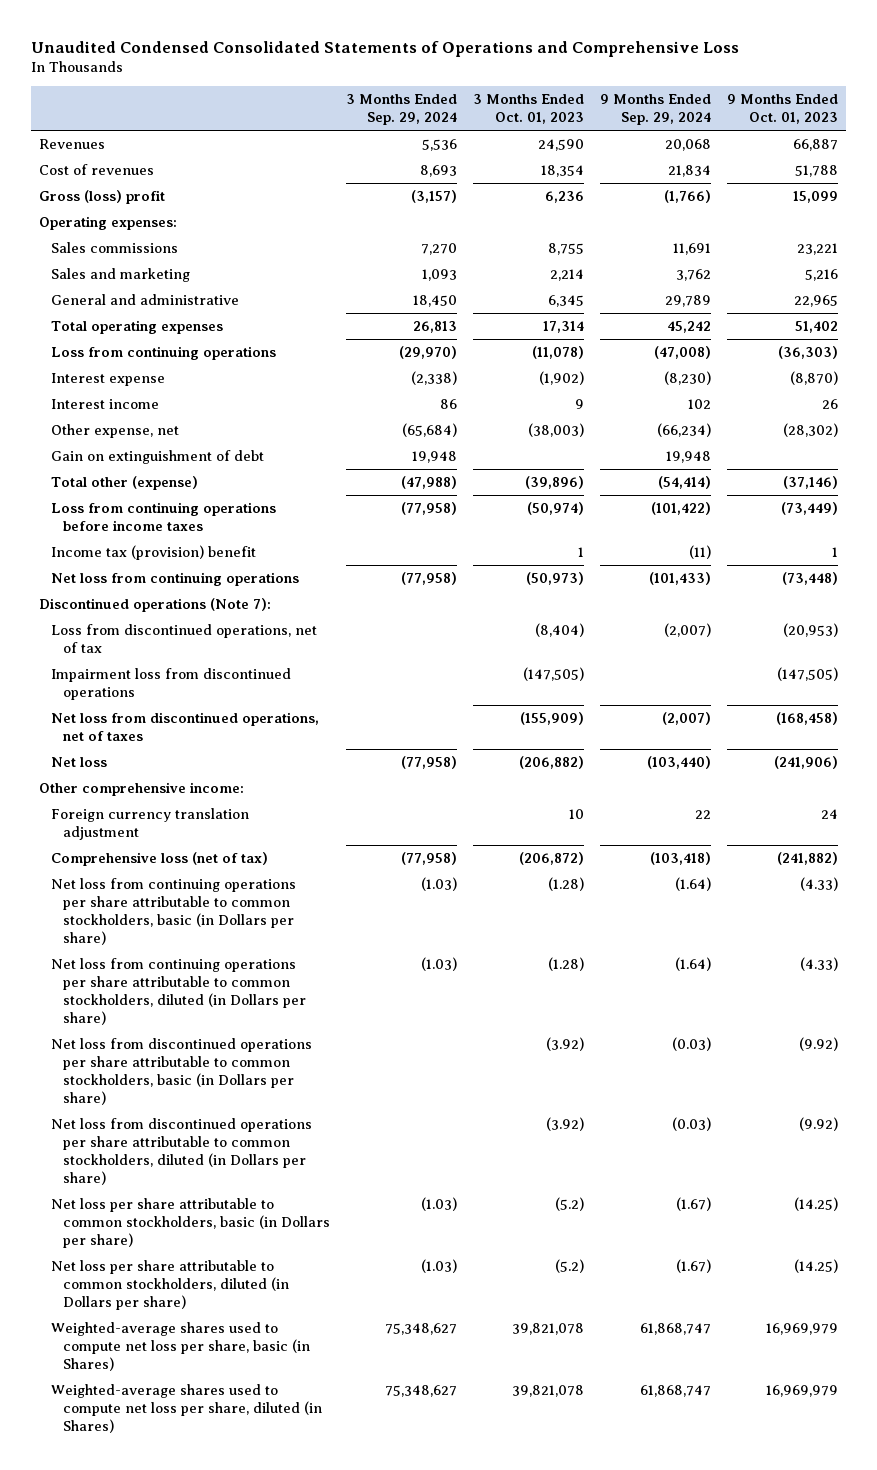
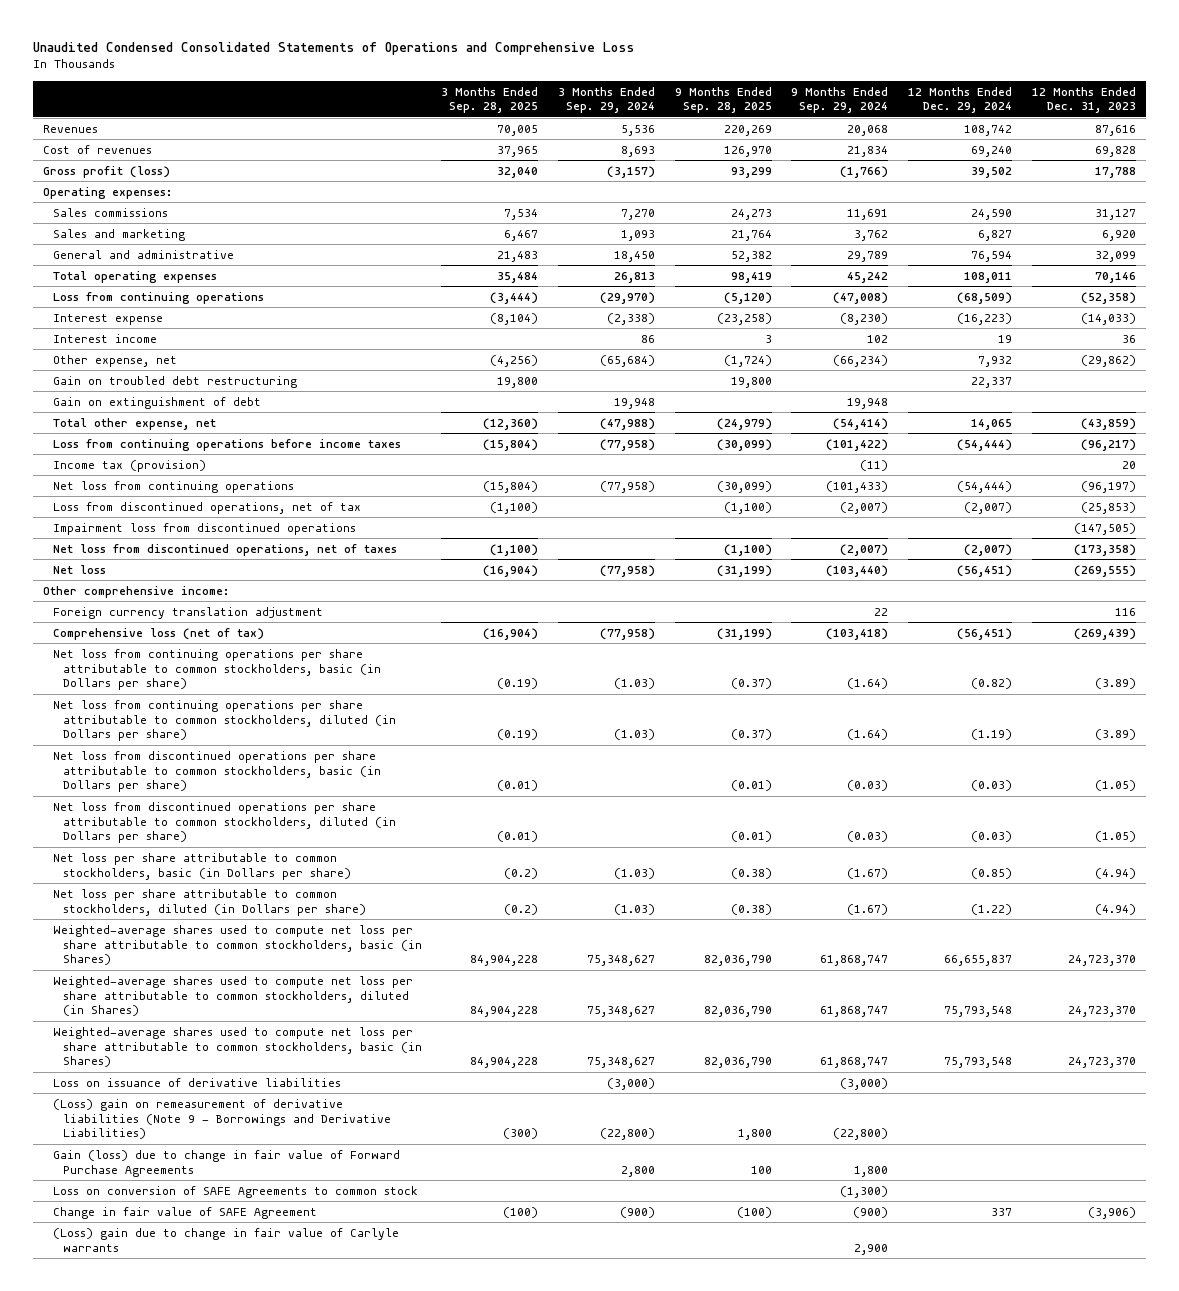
[473,94,585,125] 3 Months Ended Oct. 01, 2023 -> none
[727,94,839,125] 9 Months Ended Oct. 01, 2023 -> none
none -> [441,86,539,114] 3 Months Ended Sep. 28, 2025
none -> [674,86,772,114] 9 Months Ended Sep. 28, 2025
none -> [908,86,1013,114] 12 Months Ended Dec. 29, 2024
none -> [1031,86,1136,114] 12 Months Ended Dec. 31, 2023
[38,189,165,204] Gross (loss) profit -> [43,165,171,178] Gross profit (loss)
none -> [52,375,297,388] Gain on troubled debt restructuring
[50,475,198,490] Total other (expense) -> [52,417,216,430] Total other expense, net
[50,544,256,560] Income tax (provision) benefit -> [52,459,206,472] Income tax (provision)
[38,597,271,612] Discontinued operations (Note 7): -> none
[50,1321,311,1372] Weighted-average shares used to compute net loss per share, basic (in Shares) -> [52,924,422,966] Weighted-average shares used to compute net loss per share attributable to common stockholders, basic (in Shares)
[50,1383,323,1434] Weighted-average shares used to compute net loss per share, diluted (in Shares) -> [52,975,413,1017] Weighted-average shares used to compute net loss per share attributable to common stockholders, diluted (in Shares)
none -> [52,1026,422,1068] Weighted-average shares used to compute net loss per share attributable to common stockholders, basic (in Shares)
none -> [52,1077,341,1087] Loss on issuance of derivative liabilities
none -> [52,1098,391,1140] (Loss) gain on remeasurement of derivative liabilities (Note 9 - Borrowings and Derivative Liabilities)
none -> [52,1149,400,1177] Gain (loss) due to change in fair value of Forward Purchase Agreements
none -> [52,1185,418,1198] Loss on conversion of SAFE Agreements to common stock
none -> [52,1206,317,1219] Change in fair value of SAFE Agreement
none -> [52,1227,399,1252] (Loss) gain due to change in fair value of Carlyle warrants

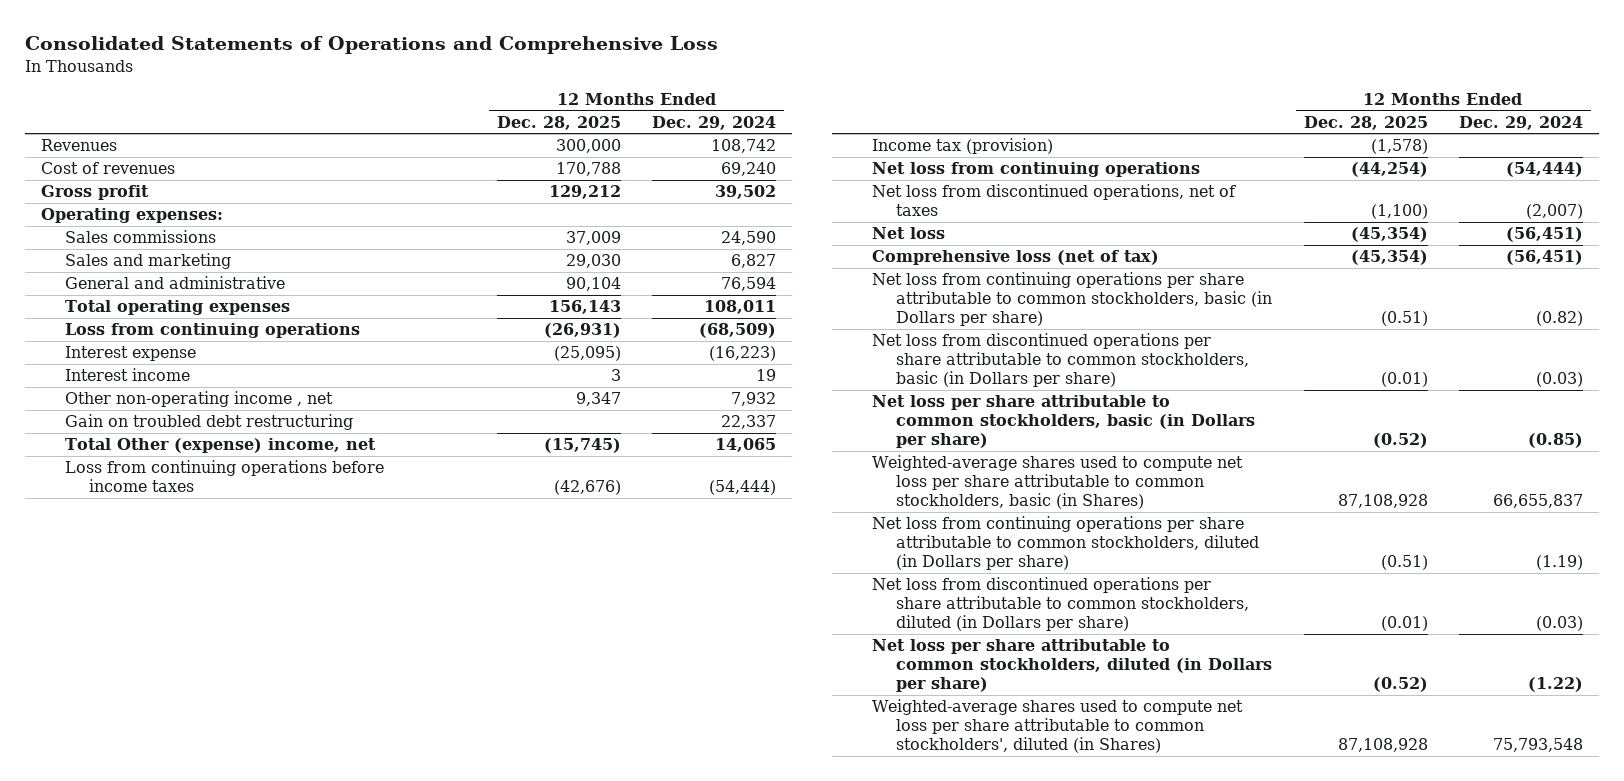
[33,42,635,56] Unaudited Condensed Consolidated Statements of Operations and Comprehensive Loss -> [25,35,719,54] Consolidated Statements of Operations and Comprehensive Loss
[441,86,539,114] 3 Months Ended Sep. 28, 2025 -> none
[557,86,655,114] 3 Months Ended Sep. 29, 2024 -> none
[674,86,772,114] 9 Months Ended Sep. 28, 2025 -> none
[791,86,889,114] 9 Months Ended Sep. 29, 2024 -> none
[1031,86,1136,114] 12 Months Ended Dec. 31, 2023 -> none
none -> [496,115,621,130] Dec. 28, 2025
[43,165,171,178] Gross profit (loss) -> [40,185,149,201] Gross profit
[52,354,177,367] Other expense, net -> [65,391,334,408] Other non-operating income , net
[52,396,261,409] Gain on extinguishment of debt -> none
[52,417,216,430] Total other expense, net -> [65,438,377,454] Total Other (expense) income, net
[52,501,361,514] Loss from discontinued operations, net of tax -> none
[52,522,356,535] Impairment loss from discontinued operations -> none
[43,585,230,598] Other comprehensive income: -> none
[52,606,323,619] Foreign currency translation adjustment -> none
[52,1026,422,1068] Weighted-average shares used to compute net loss per share attributable to common stockholders, basic (in Shares) -> none
[52,1077,341,1087] Loss on issuance of derivative liabilities -> none
[52,1098,391,1140] (Loss) gain on remeasurement of derivative liabilities (Note 9 - Borrowings and Derivative Liabilities) -> none
[52,1149,400,1177] Gain (loss) due to change in fair value of Forward Purchase Agreements -> none
[52,1185,418,1198] Loss on conversion of SAFE Agreements to common stock -> none
[52,1206,317,1219] Change in fair value of SAFE Agreement -> none
[52,1227,399,1252] (Loss) gain due to change in fair value of Carlyle warrants -> none
[52,699,396,742] Net loss from continuing operations per share attributable to common stockholders, diluted (in Dollars per share) -> [872,516,1260,571] Net loss from continuing operations per share attributable to common stockholders, diluted (in Dollars per share)
[52,801,396,844] Net loss from discontinued operations per share attributable to common stockholders, diluted (in Dollars per share) -> [872,577,1250,632] Net loss from discontinued operations per share attributable to common stockholders, diluted (in Dollars per share)
[52,888,366,916] Net loss per share attributable to common stockholders, diluted (in Dollars per share) -> [872,639,1273,693] Net loss per share attributable to common stockholders, diluted (in Dollars per share)
[52,975,413,1017] Weighted-average shares used to compute net loss per share attributable to common stockholders, diluted (in Shares) -> [872,699,1244,754] Weighted-average shares used to compute net loss per share attributable to common stockholders', diluted (in Shares)

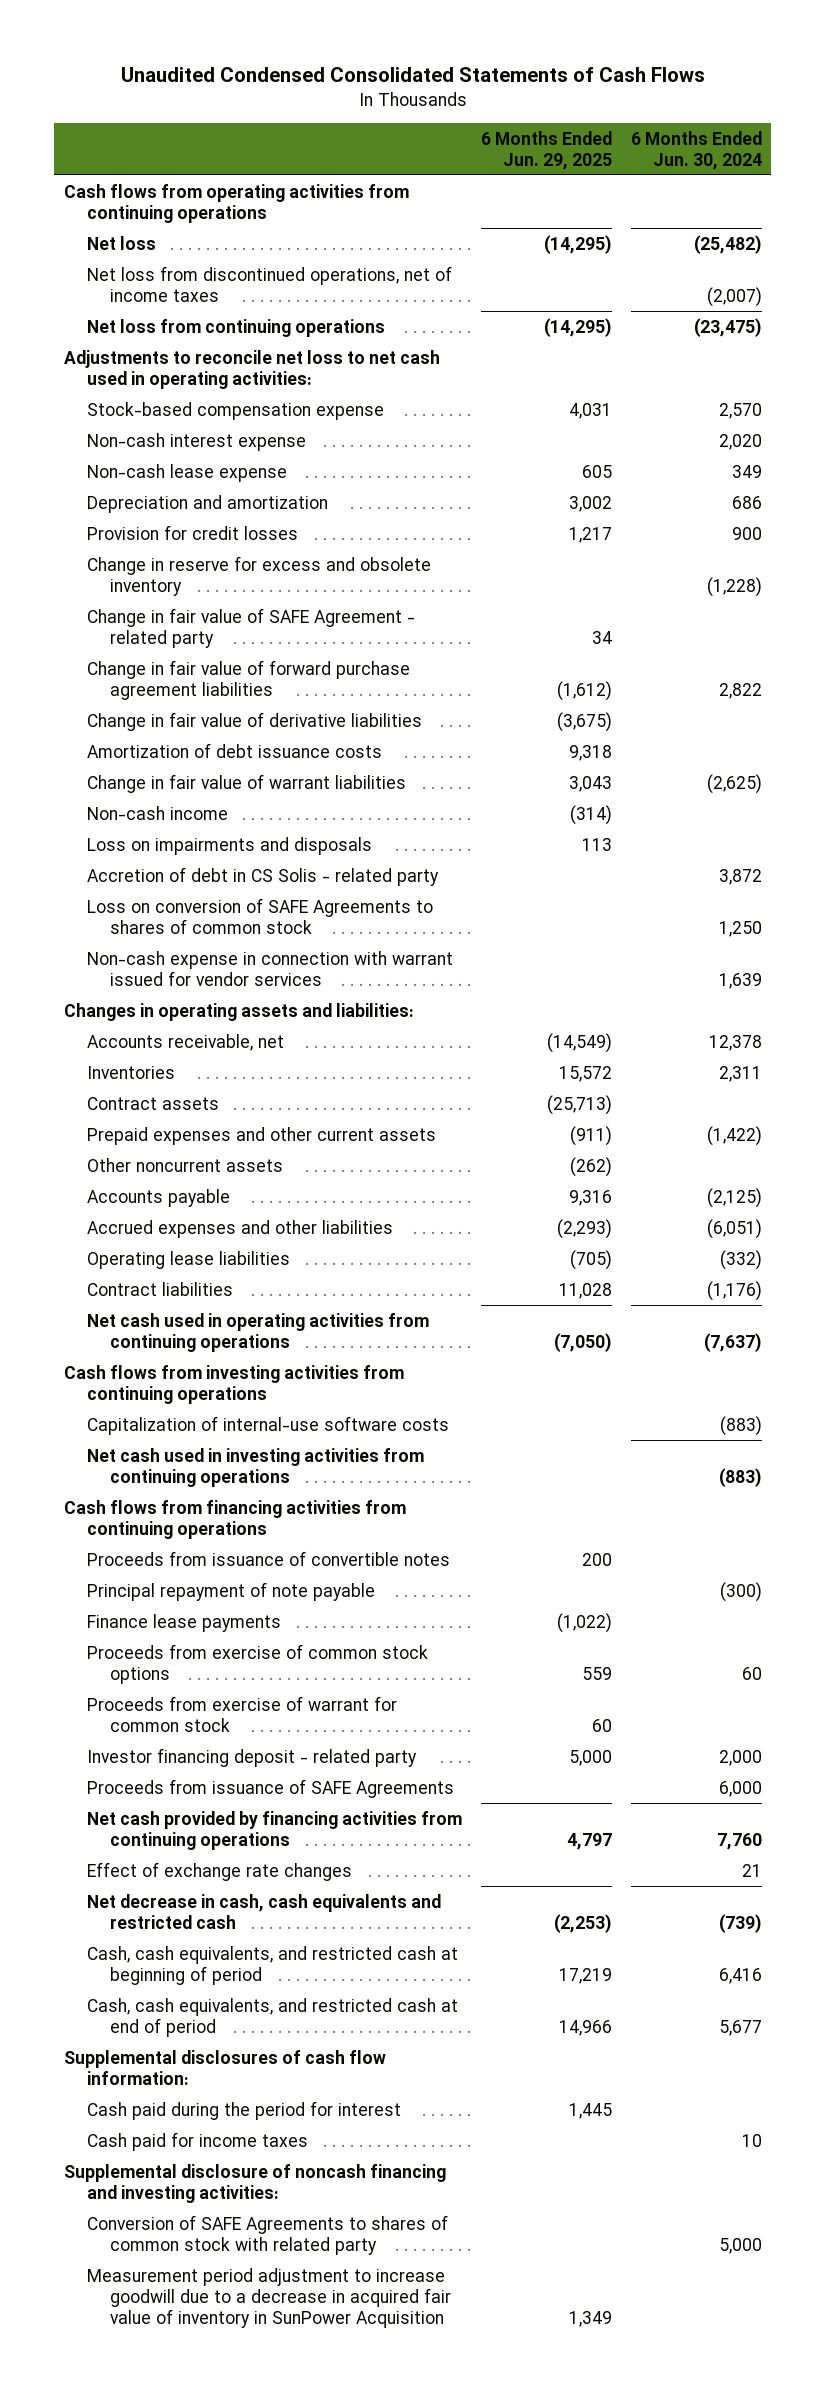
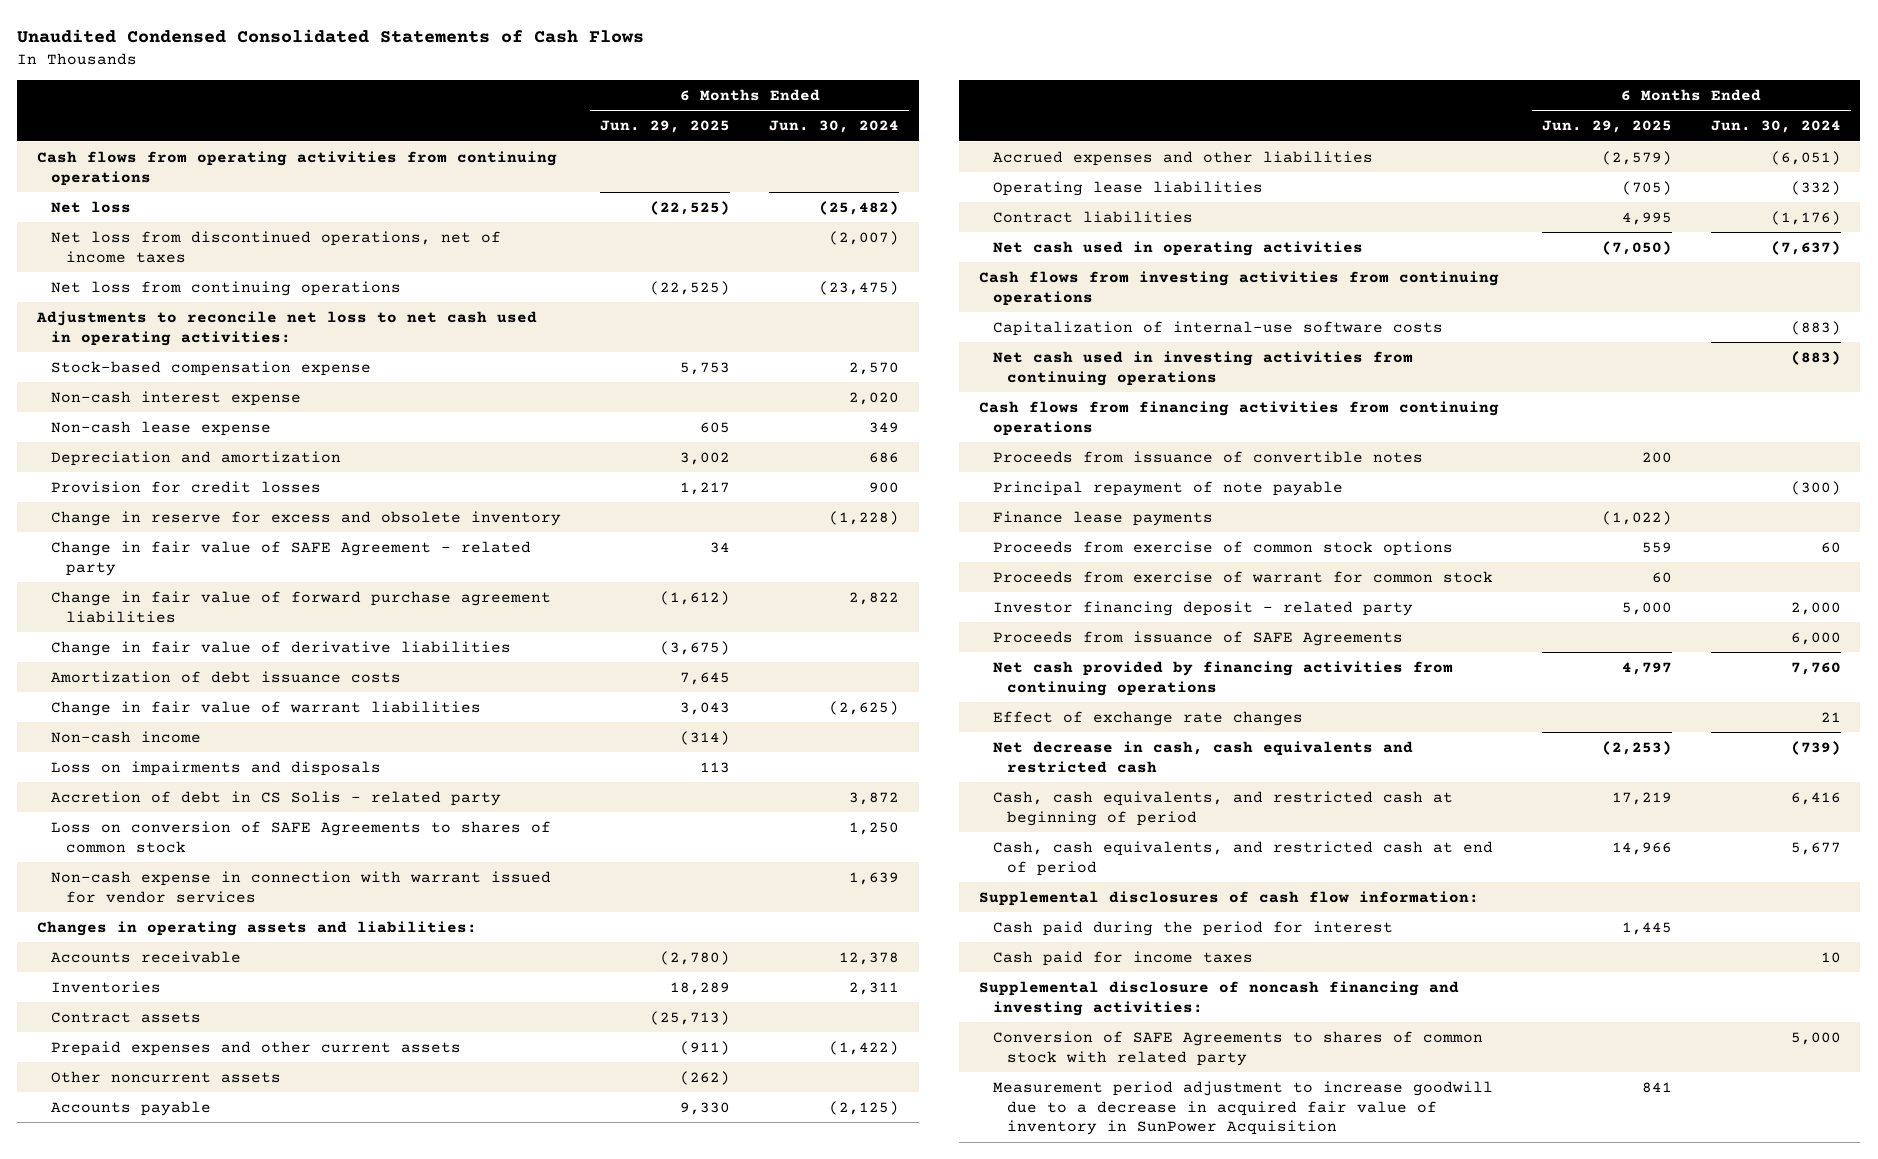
[543,234,612,254] (14,295) -> [650,200,731,215] (22,525)
[543,317,612,337] (14,295) -> [650,280,731,295] (22,525)
[568,402,612,419] 4,031 -> [680,361,731,375] 5,753
[568,744,612,761] 9,318 -> [680,671,731,685] 7,645
[86,1033,284,1051] Accounts receivable, net -> [51,950,242,963] Accounts receivable
[546,1032,612,1053] (14,549) -> [660,950,731,965] (2,780)
[558,1065,612,1082] 15,572 -> [670,981,731,995] 18,289
[568,1189,612,1206] 9,316 -> [680,1101,731,1115] 9,330
[556,1218,612,1239] (2,293) -> [1601,150,1672,165] (2,579)
[558,1282,612,1299] 11,028 -> [1621,211,1672,225] 4,995
[86,1312,429,1352] Net cash used in operating activities from continuing operations -> [992,240,1363,256] Net cash used in operating activities
[568,2310,612,2327] 1,349 -> [1641,1081,1672,1093] 841

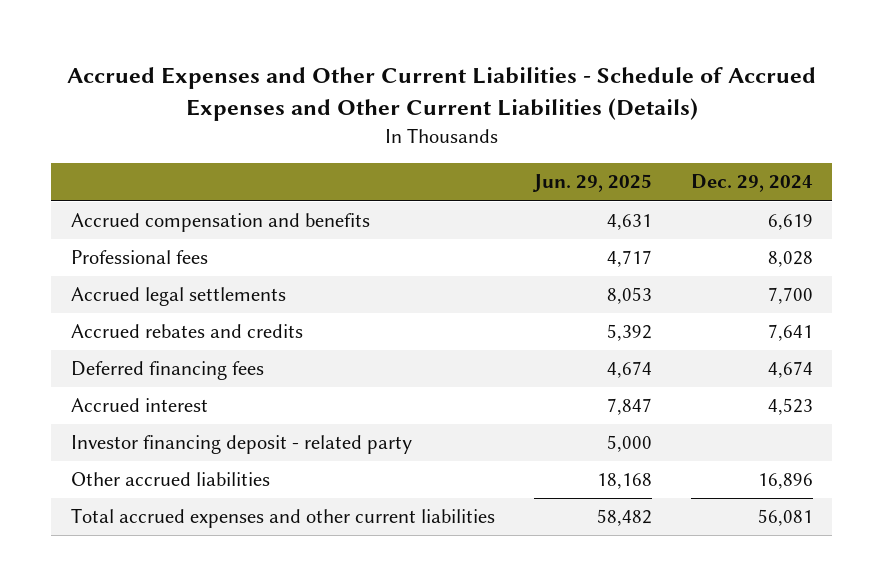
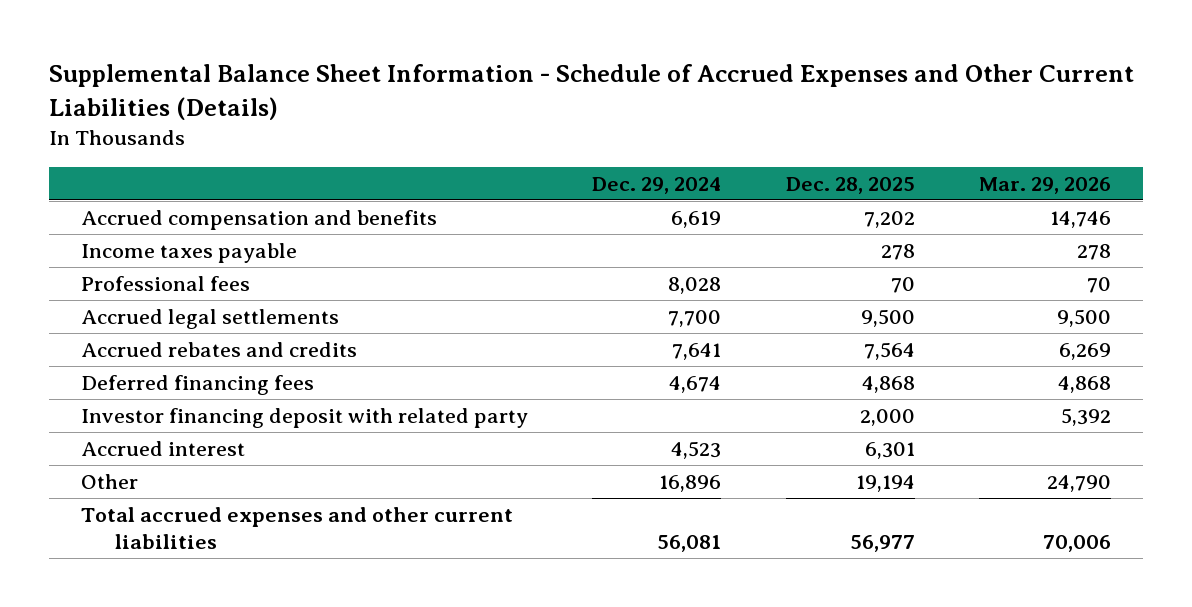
[66,67,816,121] Accrued Expenses and Other Current Liabilities - Schedule of Accrued Expenses and Other Current Liabilities (Details) -> [48,64,1134,120] Supplemental Balance Sheet Information - Schedule of Accrued Expenses and Other Current Liabilities (Details)
[531,174,652,193] Jun. 29, 2025 -> none
none -> [785,176,915,194] Dec. 28, 2025
none -> [978,176,1111,194] Mar. 29, 2026
none -> [81,243,298,264] Income taxes payable
none -> [81,408,529,429] Investor financing deposit with related party
[70,435,412,455] Investor financing deposit - related party -> none
[70,472,270,487] Other accrued liabilities -> [81,474,139,490] Other

